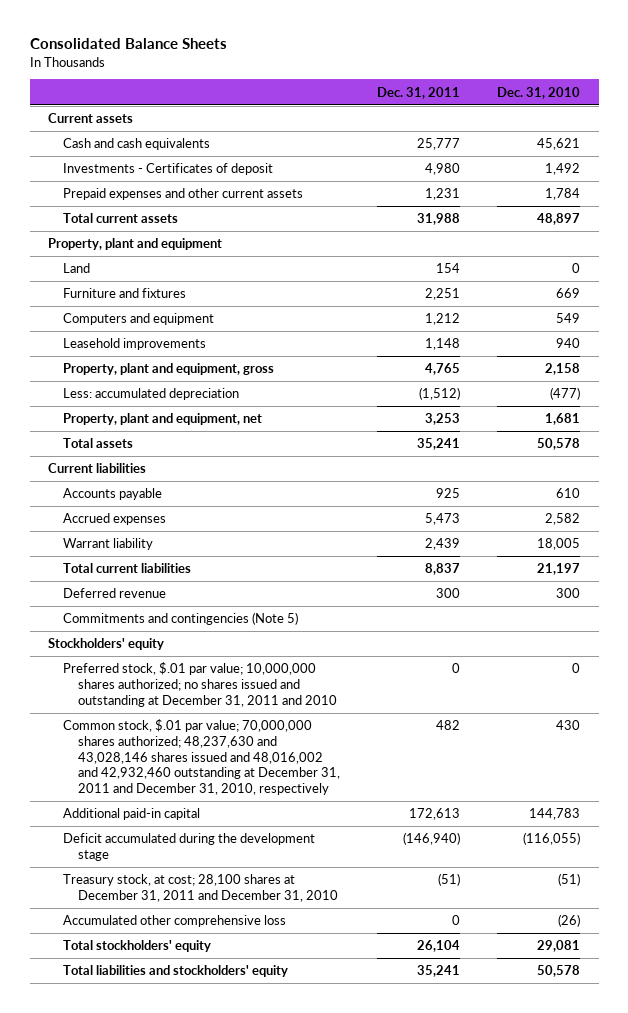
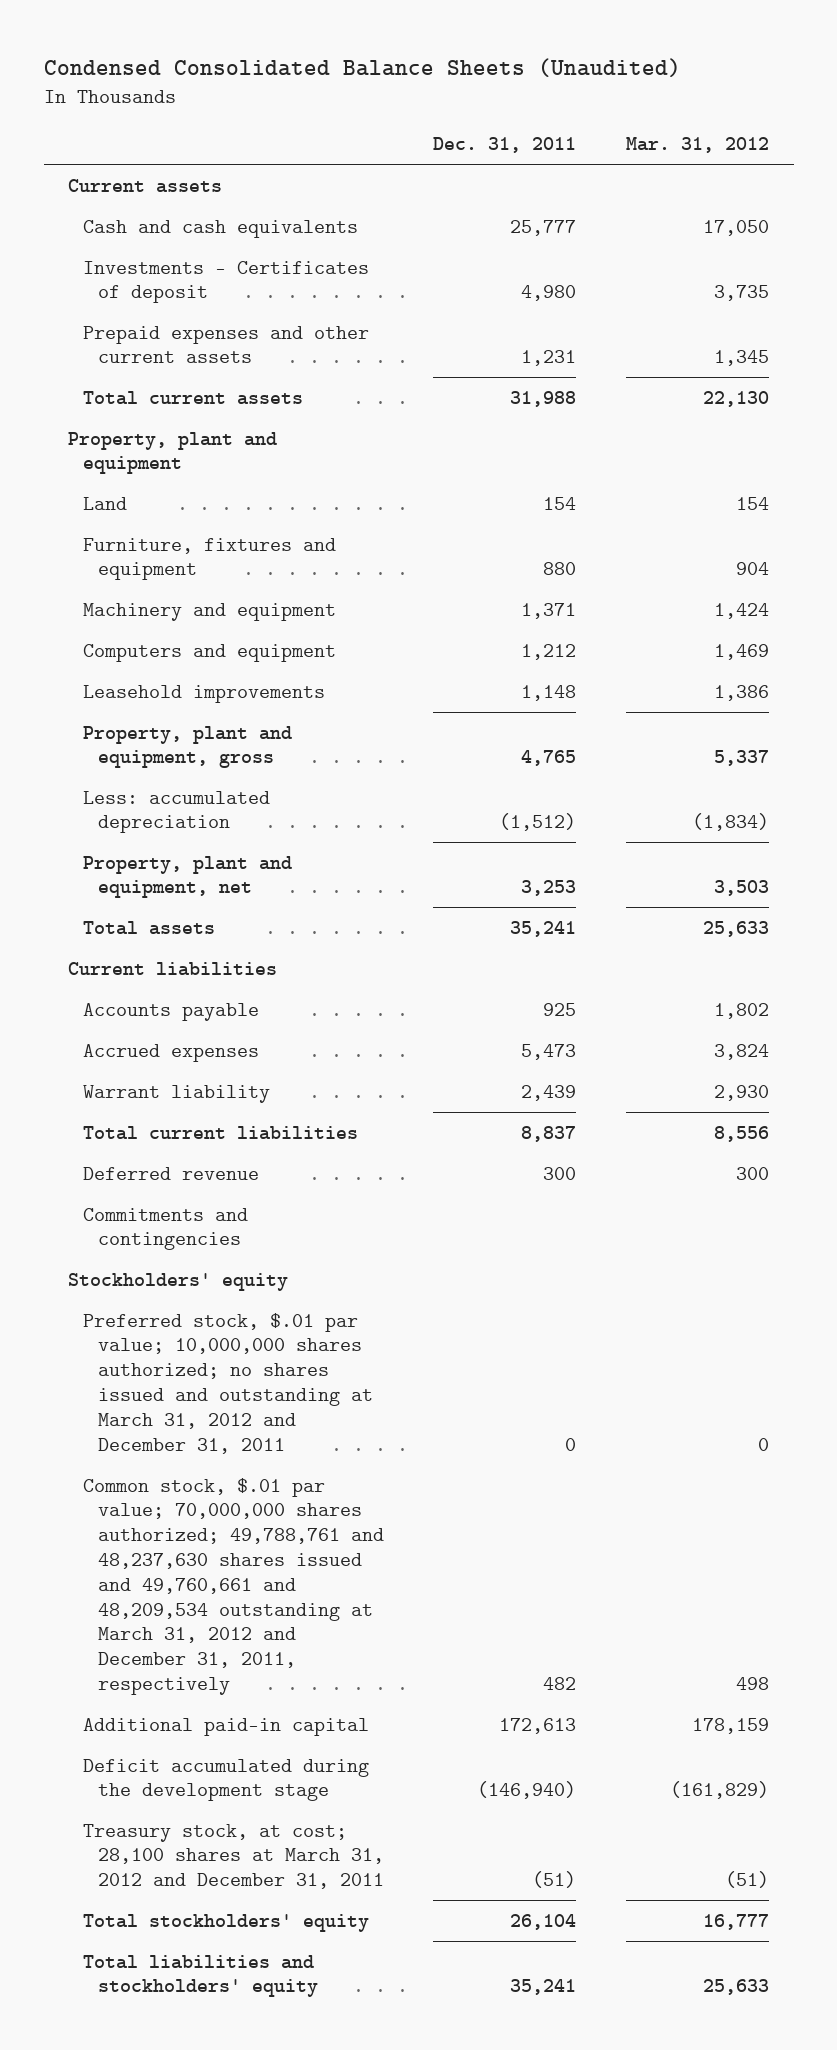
[29,38,227,50] Consolidated Balance Sheets -> [43,58,681,78] Condensed Consolidated Balance Sheets (Unaudited)
[497,86,581,99] Dec. 31, 2010 -> none
none -> [625,137,769,154] Mar. 31, 2012
[62,288,186,299] Furniture and fixtures -> [83,537,337,581] Furniture, fixtures and equipment
[424,288,460,301] 2,251 -> [543,562,577,576] 880
none -> [83,602,337,621] Machinery and equipment
[62,612,298,626] Commitments and contingencies (Note 5) -> [83,1207,249,1251] Commitments and contingencies
[62,662,337,707] Preferred stock, $.01 par value; 10,000,000 shares authorized; no shares issued and outstanding at December 31, 2011 and 2010 -> [83,1312,373,1454] Preferred stock, $.01 par value; 10,000,000 shares authorized; no shares issued and outstanding at March 31, 2012 and December 31, 2011
[62,719,340,795] Common stock, $.01 par value; 70,000,000 shares authorized; 48,237,630 and 43,028,146 shares issued and 48,016,002 and 42,932,460 outstanding at December 31, 2011 and December 31, 2010, respectively -> [83,1477,384,1696] Common stock, $.01 par value; 70,000,000 shares authorized; 49,788,761 and 48,237,630 shares issued and 49,760,661 and 48,209,534 outstanding at March 31, 2012 and December 31, 2011, respectively
[62,915,286,928] Accumulated other comprehensive loss -> none
[62,874,338,902] Treasury stock, at cost; 28,100 shares at December 31, 2011 and December 31, 2010 -> [83,1823,384,1890] Treasury stock, at cost; 28,100 shares at March 31, 2012 and December 31, 2011

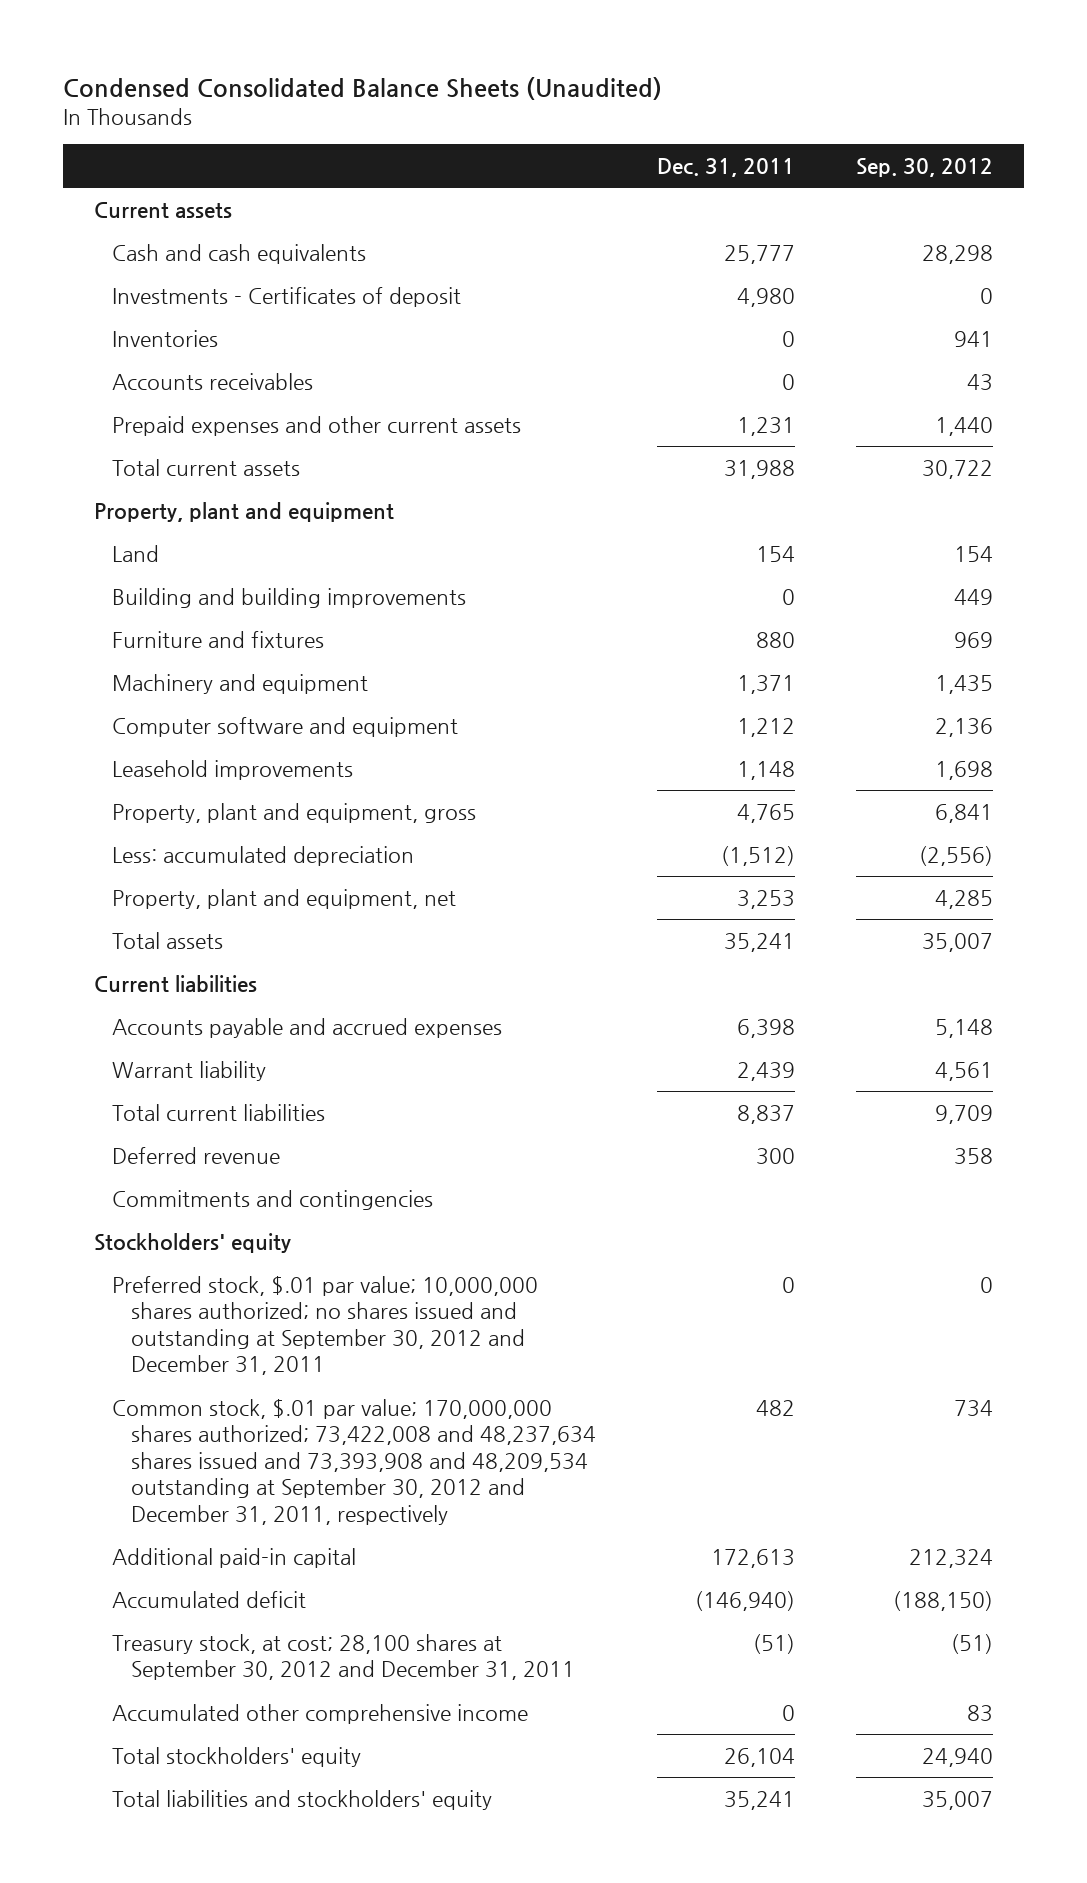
[625,137,769,154] Mar. 31, 2012 -> none
none -> [856,158,994,178] Sep. 30, 2012
none -> [112,329,219,347] Inventories
none -> [112,372,314,390] Accounts receivables
none -> [112,587,467,608] Building and building improvements
[83,537,337,581] Furniture, fixtures and equipment -> [112,630,325,648] Furniture and fixtures
[83,643,337,662] Computers and equipment -> [112,716,459,737] Computer software and equipment
[83,1043,260,1062] Accrued expenses -> none
[83,1002,260,1021] Accounts payable -> [112,1017,503,1038] Accounts payable and accrued expenses
[543,1002,577,1016] 925 -> [736,1018,795,1038] 6,398
[83,1312,373,1454] Preferred stock, $.01 par value; 10,000,000 shares authorized; no shares issued and outstanding at March 31, 2012 and December 31, 2011 -> [112,1275,539,1376] Preferred stock, $.01 par value; 10,000,000 shares authorized; no shares issued and outstanding at September 30, 2012 and December 31, 2011
[83,1477,384,1696] Common stock, $.01 par value; 70,000,000 shares authorized; 49,788,761 and 48,237,630 shares issued and 49,760,661 and 48,209,534 outstanding at March 31, 2012 and December 31, 2011, respectively -> [112,1398,596,1526] Common stock, $.01 par value; 170,000,000 shares authorized; 73,422,008 and 48,237,634 shares issued and 73,393,908 and 48,209,534 outstanding at September 30, 2012 and December 31, 2011, respectively
[83,1758,370,1802] Deficit accumulated during the development stage -> [112,1590,307,1608] Accumulated deficit
[83,1823,384,1890] Treasury stock, at cost; 28,100 shares at March 31, 2012 and December 31, 2011 -> [112,1633,575,1681] Treasury stock, at cost; 28,100 shares at September 30, 2012 and December 31, 2011
none -> [112,1703,529,1724] Accumulated other comprehensive income

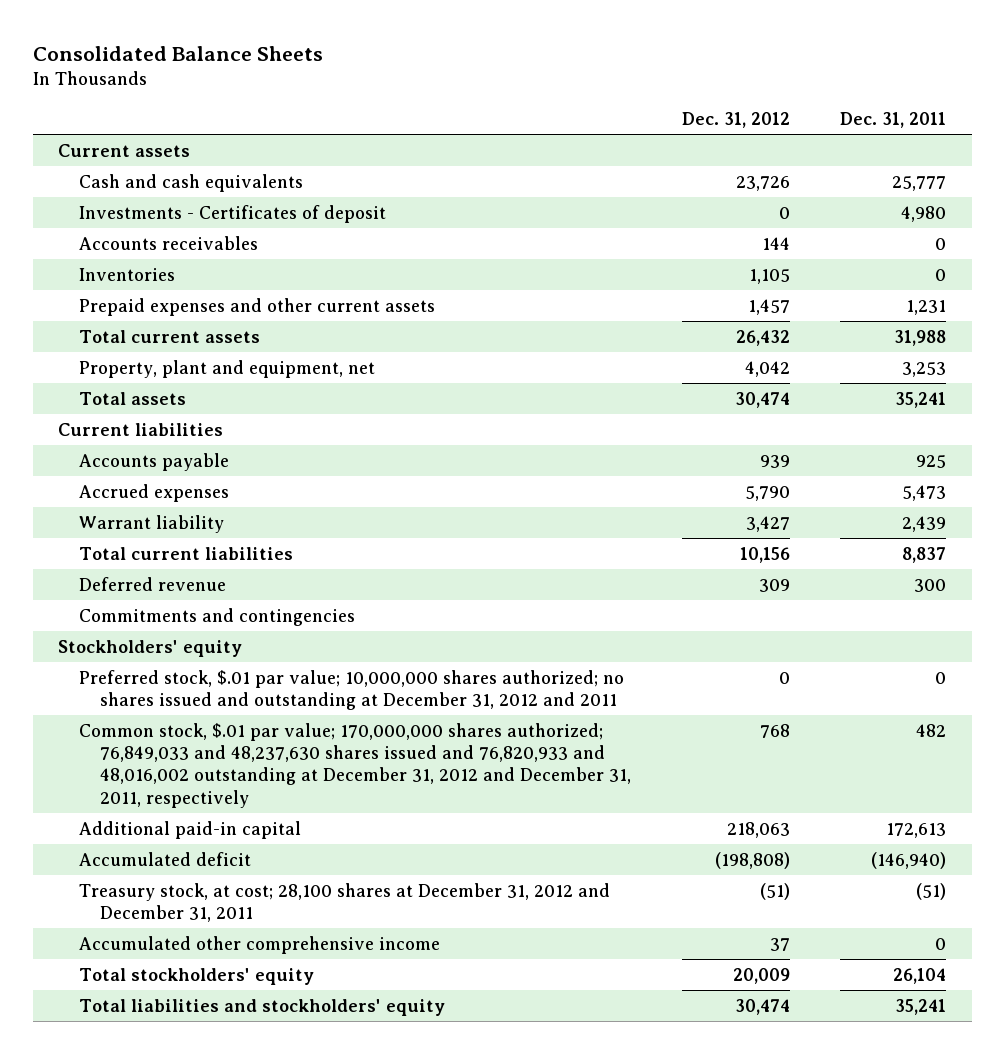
[63,76,663,100] Condensed Consolidated Balance Sheets (Unaudited) -> [32,45,323,61] Consolidated Balance Sheets
[856,158,994,178] Sep. 30, 2012 -> none
none -> [681,112,790,129] Dec. 31, 2012
[112,329,219,347] Inventories -> [78,267,175,281] Inventories
[93,501,394,522] Property, plant and equipment -> none
[112,544,160,562] Land -> none
[112,587,467,608] Building and building improvements -> none
[112,630,325,648] Furniture and fixtures -> none
[112,673,369,694] Machinery and equipment -> none
[112,716,459,737] Computer software and equipment -> none
[112,759,354,780] Leasehold improvements -> none
[112,802,477,823] Property, plant and equipment, gross -> none
[112,845,415,866] Less: accumulated depreciation -> none
[112,1017,503,1038] Accounts payable and accrued expenses -> [78,452,229,471] Accounts payable
[736,1018,795,1038] 6,398 -> [916,454,947,468] 925
none -> [78,483,229,502] Accrued expenses
[112,1275,539,1376] Preferred stock, $.01 par value; 10,000,000 shares authorized; no shares issued and outstanding at September 30, 2012 and December 31, 2011 -> [78,669,624,710] Preferred stock, $.01 par value; 10,000,000 shares authorized; no shares issued and outstanding at December 31, 2012 and 2011
[112,1398,596,1526] Common stock, $.01 par value; 170,000,000 shares authorized; 73,422,008 and 48,237,634 shares issued and 73,393,908 and 48,209,534 outstanding at September 30, 2012 and December 31, 2011, respectively -> [78,722,631,808] Common stock, $.01 par value; 170,000,000 shares authorized; 76,849,033 and 48,237,630 shares issued and 76,820,933 and 48,016,002 outstanding at December 31, 2012 and December 31, 2011, respectively
[112,1633,575,1681] Treasury stock, at cost; 28,100 shares at September 30, 2012 and December 31, 2011 -> [78,882,610,922] Treasury stock, at cost; 28,100 shares at December 31, 2012 and December 31, 2011

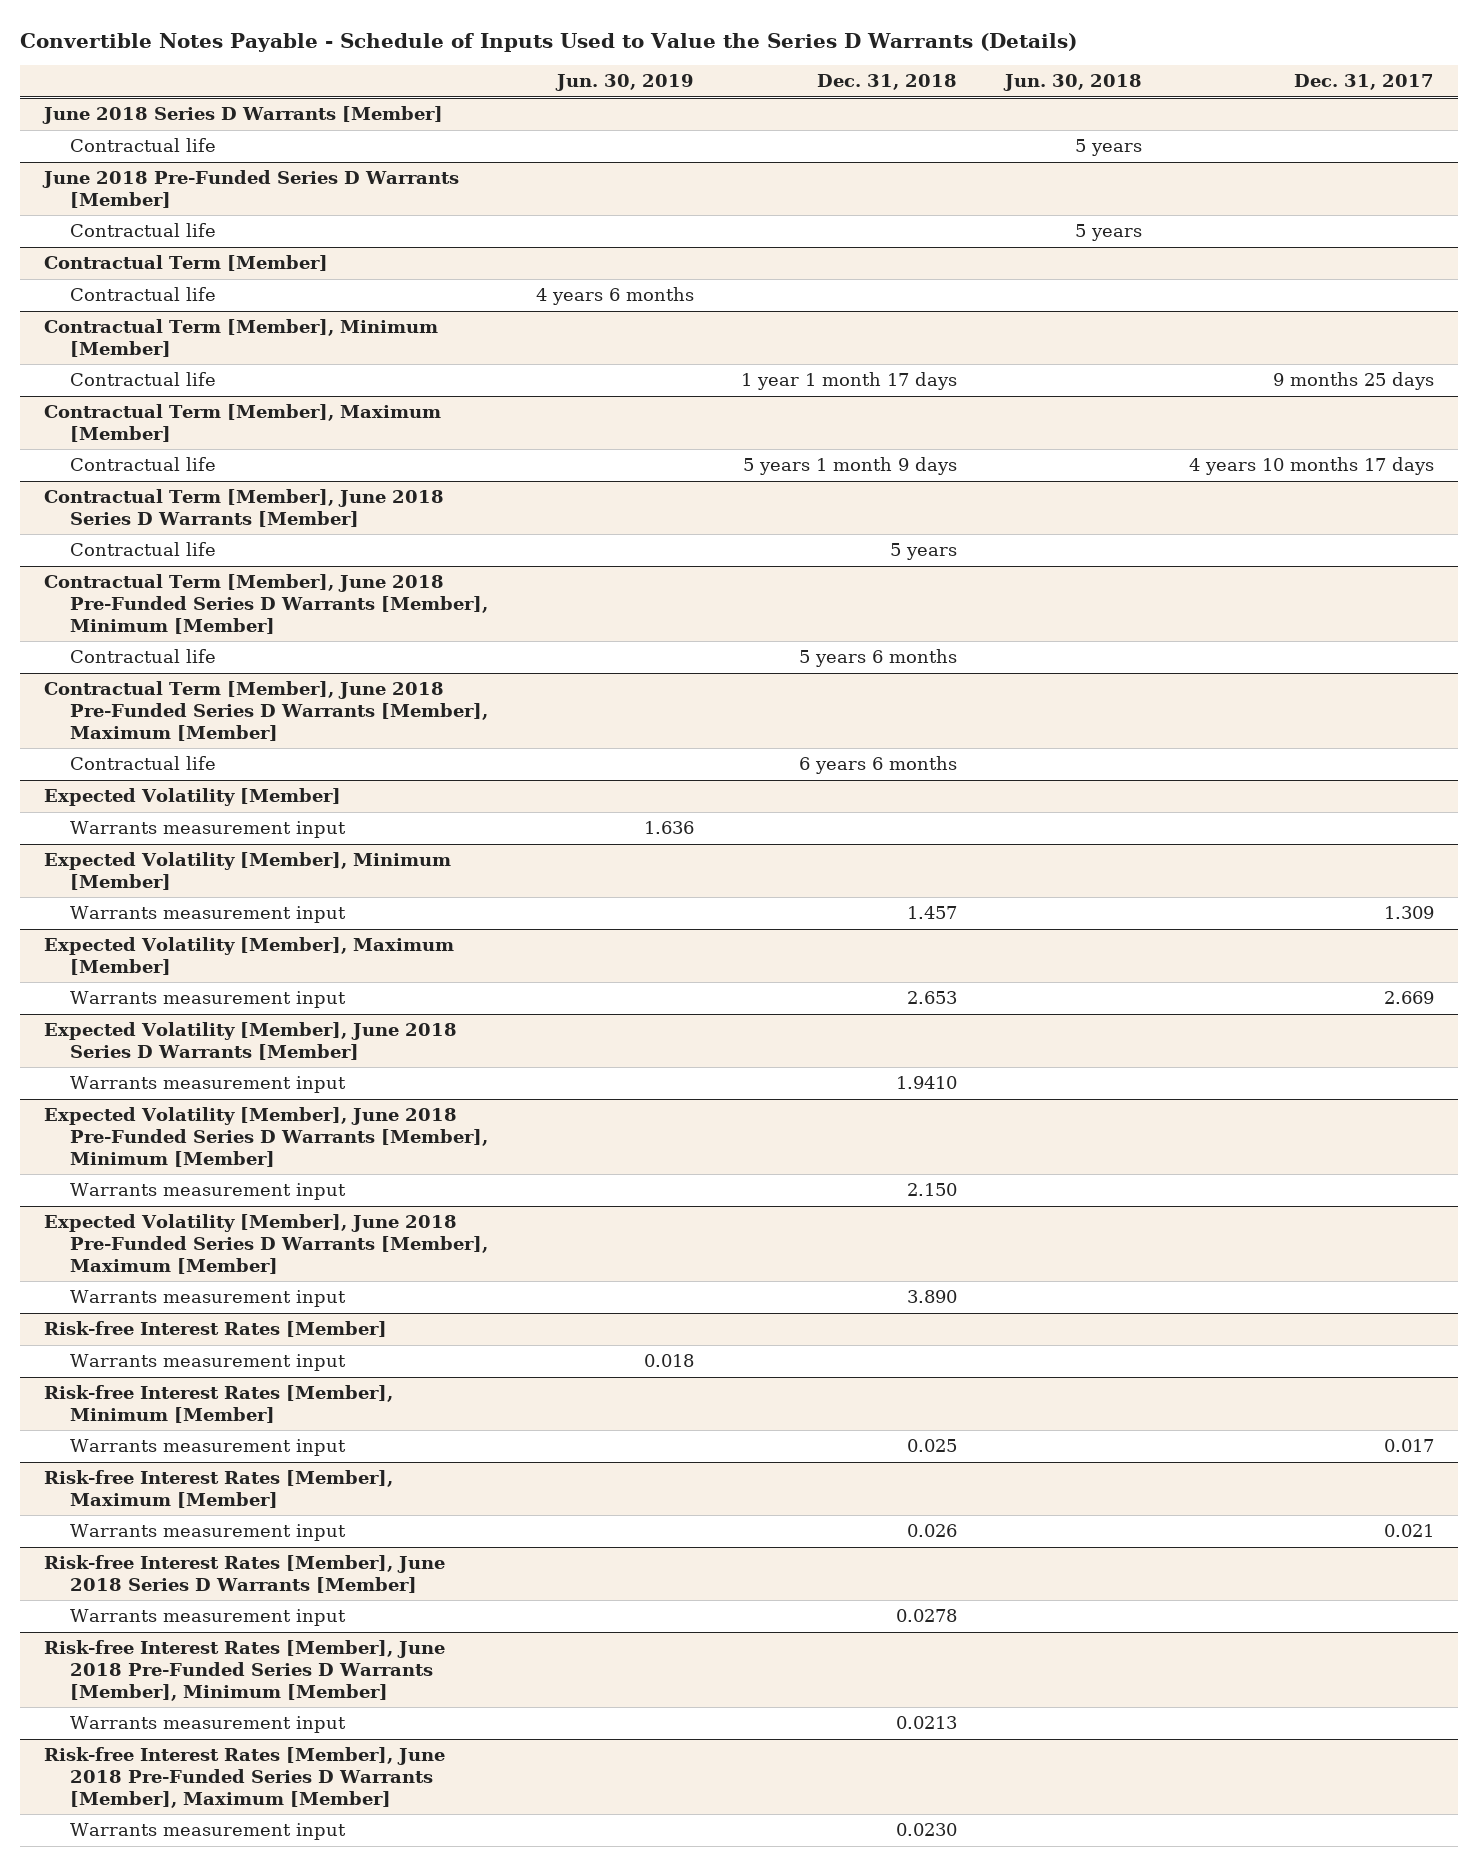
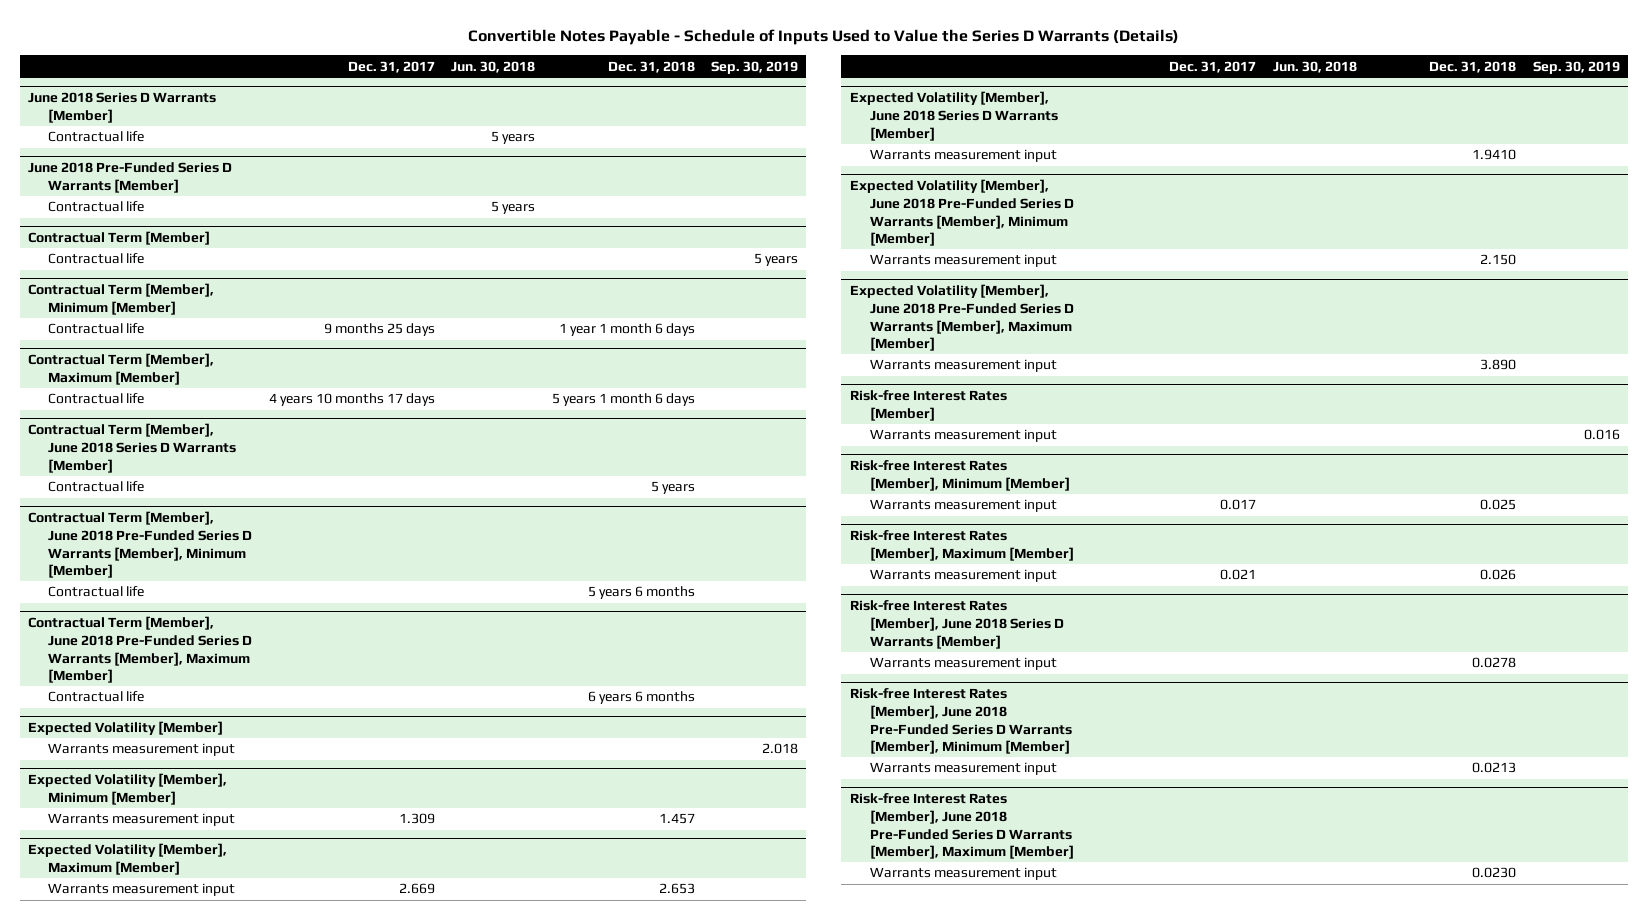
[554,74,694,92] Jun. 30, 2019 -> none
none -> [711,60,799,74] Sep. 30, 2019
[741,372,958,391] 1 year 1 month 17 days -> [558,323,695,337] 1 year 1 month 6 days
[743,457,958,476] 5 years 1 month 9 days -> [551,393,695,407] 5 years 1 month 6 days

